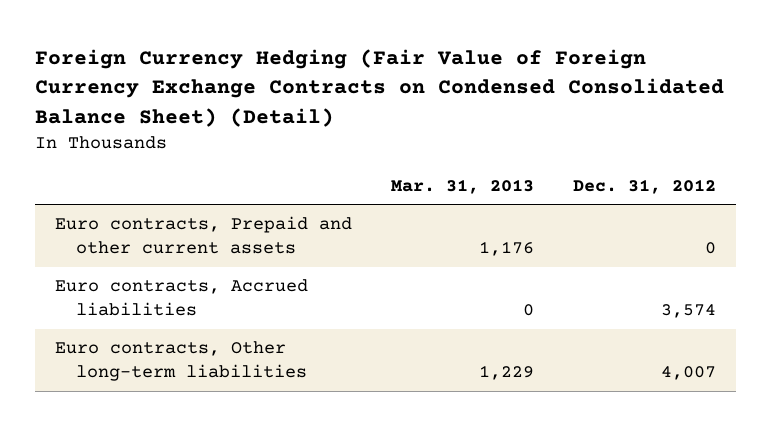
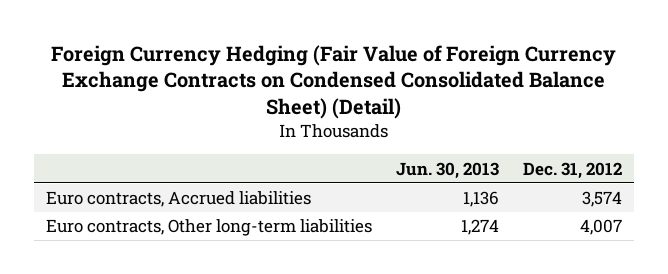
[390,178,534,194] Mar. 31, 2013 -> none
none -> [395,161,499,179] Jun. 30, 2013
[54,216,352,255] Euro contracts, Prepaid and other current assets -> none

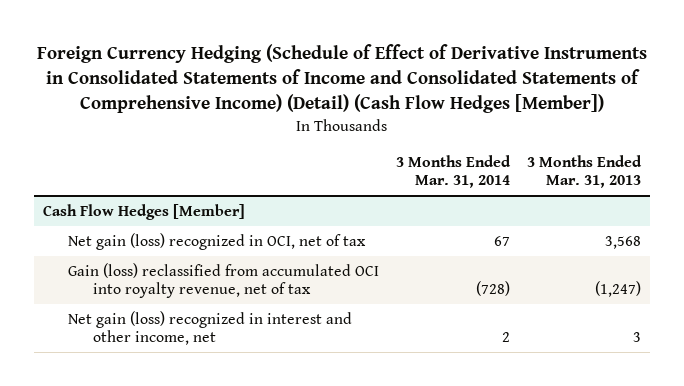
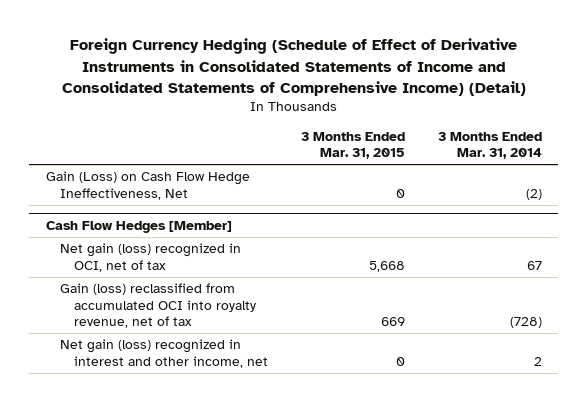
[36,44,647,114] Foreign Currency Hedging (Schedule of Effect of Derivative Instruments in Consolidated Statements of Income and Consolidated Statements of Comprehensive Income) (Detail) (Cash Flow Hedges [Member]) -> [61,38,526,96] Foreign Currency Hedging (Schedule of Effect of Derivative Instruments in Consolidated Statements of Income and Consolidated Statements of Comprehensive Income) (Detail)
[527,154,643,189] 3 Months Ended Mar. 31, 2013 -> none
none -> [301,131,406,160] 3 Months Ended Mar. 31, 2015
none -> [45,171,250,200] Gain (Loss) on Cash Flow Hedge Ineffectiveness, Net

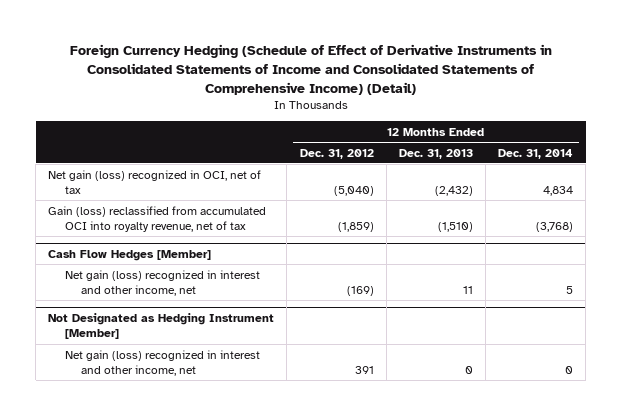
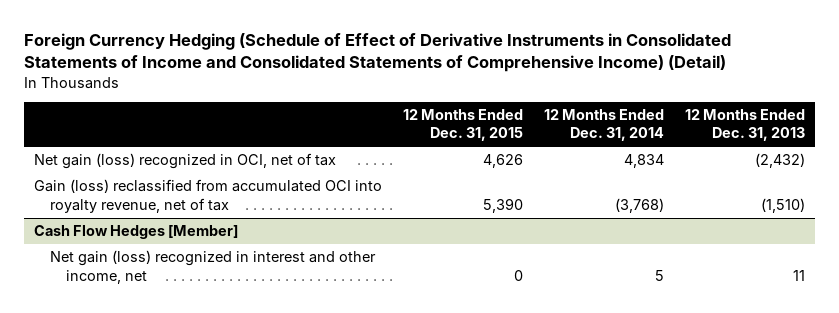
[299,148,374,159] Dec. 31, 2012 -> none
none -> [403,109,524,142] 12 Months Ended Dec. 31, 2015
[48,313,275,340] Not Designated as Hedging Instrument [Member] -> none
[64,349,260,376] Net gain (loss) recognized in interest and other income, net -> none

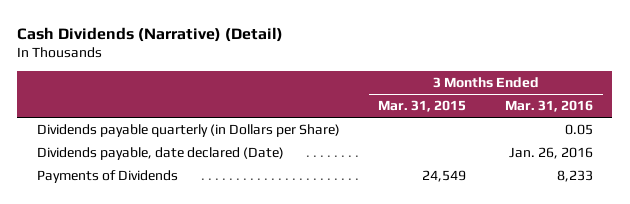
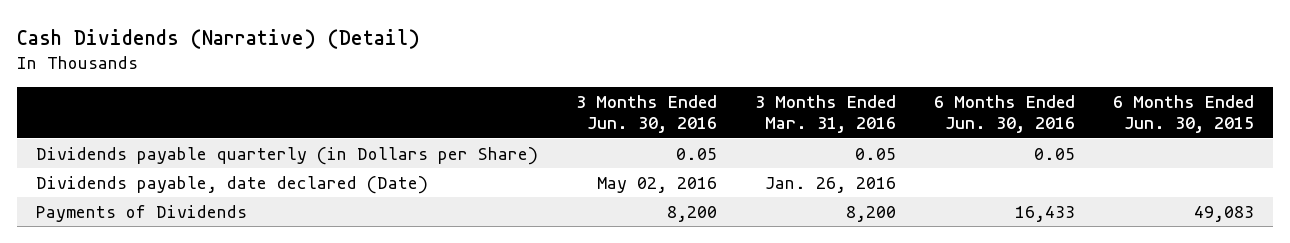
[378,100,467,113] Mar. 31, 2015 -> none
none -> [575,94,717,134] 3 Months Ended Jun. 30, 2016
none -> [934,94,1076,134] 6 Months Ended Jun. 30, 2016
none -> [1113,94,1255,134] 6 Months Ended Jun. 30, 2015
[557,169,594,182] 8,233 -> [846,205,897,222] 8,200

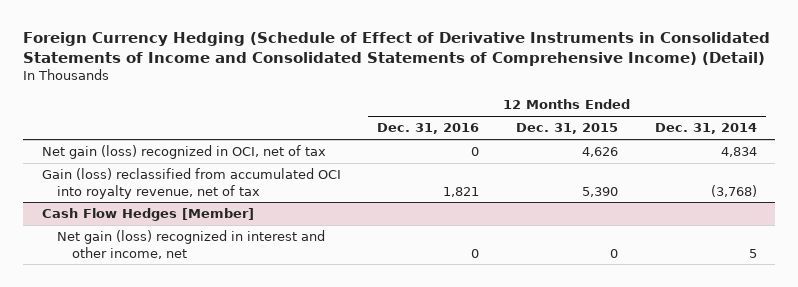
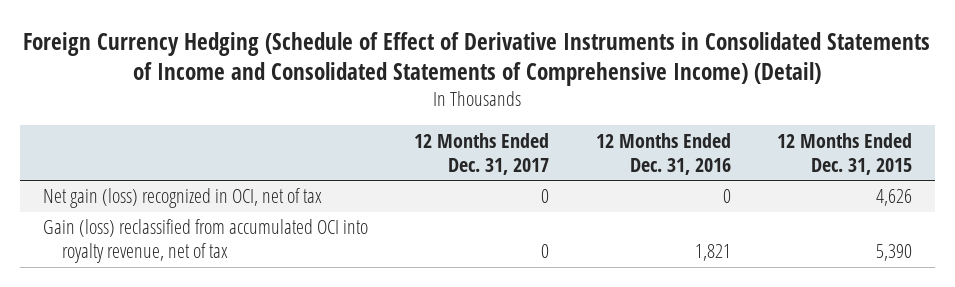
[654,123,757,135] Dec. 31, 2014 -> none
none -> [414,132,550,175] 12 Months Ended Dec. 31, 2017
[41,208,254,222] Cash Flow Hedges [Member] -> none
[56,230,325,259] Net gain (loss) recognized in interest and other income, net -> none

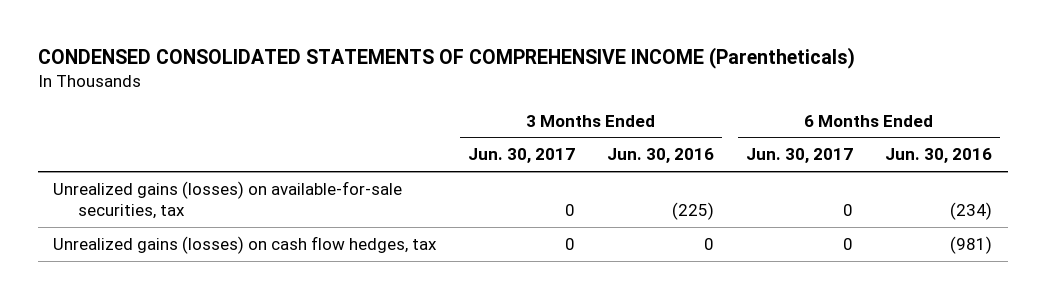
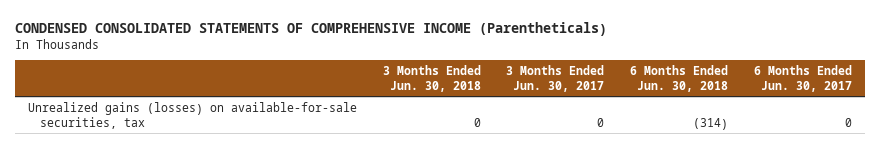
[607,148,715,164] Jun. 30, 2016 -> none
[885,148,993,164] Jun. 30, 2016 -> none
none -> [382,64,481,92] 3 Months Ended Jun. 30, 2018
none -> [630,64,729,92] 6 Months Ended Jun. 30, 2018
[53,235,438,254] Unrealized gains (losses) on cash flow hedges, tax -> none

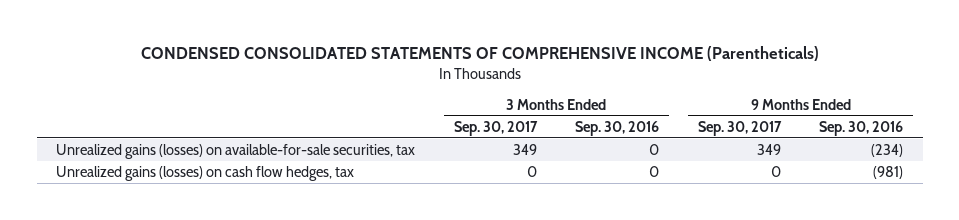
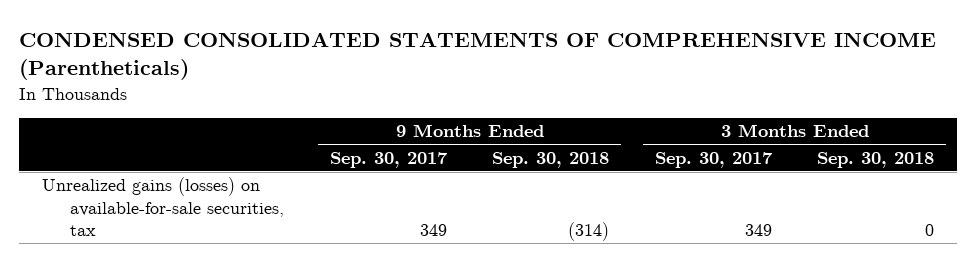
[575,120,660,136] Sep. 30, 2016 -> none
[819,120,904,136] Sep. 30, 2016 -> none
none -> [492,151,610,168] Sep. 30, 2018
none -> [817,151,935,168] Sep. 30, 2018
[56,166,355,182] Unrealized gains (losses) on cash flow hedges, tax -> none

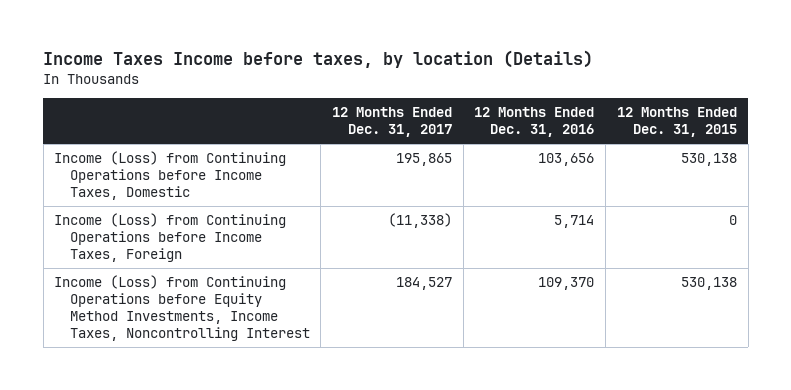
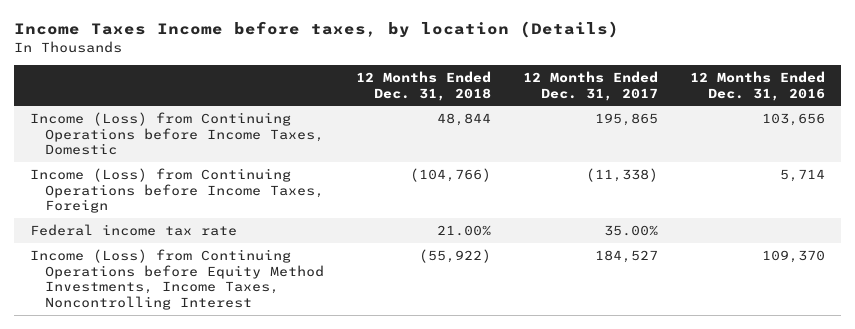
[616,107,737,138] 12 Months Ended Dec. 31, 2015 -> none
none -> [356,70,492,101] 12 Months Ended Dec. 31, 2018
none -> [30,223,238,236] Federal income tax rate

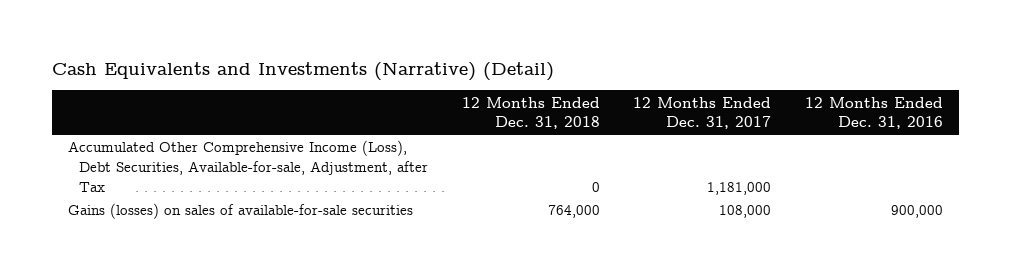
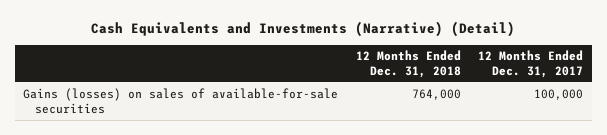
[804,96,943,130] 12 Months Ended Dec. 31, 2016 -> none
[68,140,429,192] Accumulated Other Comprehensive Income (Loss), Debt Securities, Available-for-sale, Adjustment, after Tax -> none
[719,205,772,219] 108,000 -> [534,89,584,101] 100,000

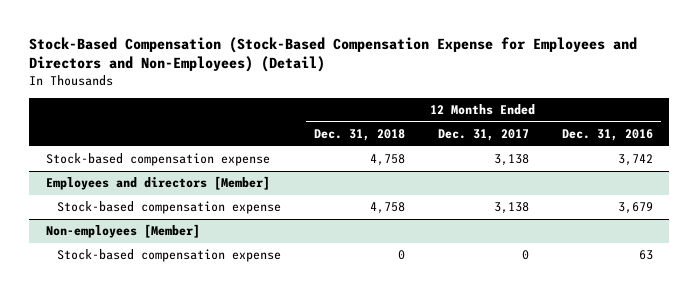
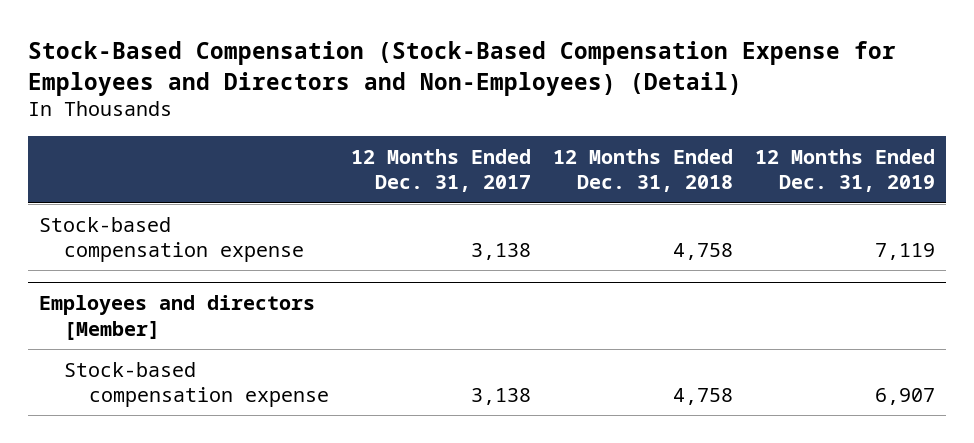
[561,129,653,142] Dec. 31, 2016 -> none
none -> [754,148,935,193] 12 Months Ended Dec. 31, 2019
[45,224,200,239] Non-employees [Member] -> none
[56,249,281,263] Stock-based compensation expense -> none

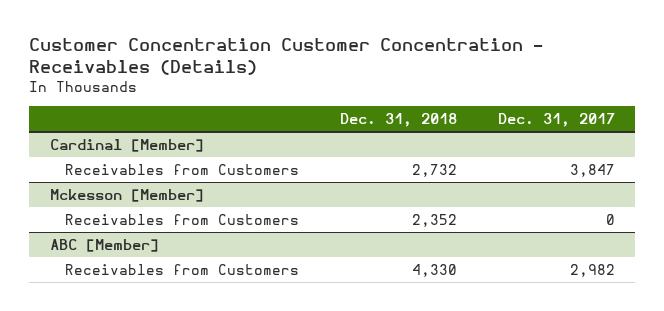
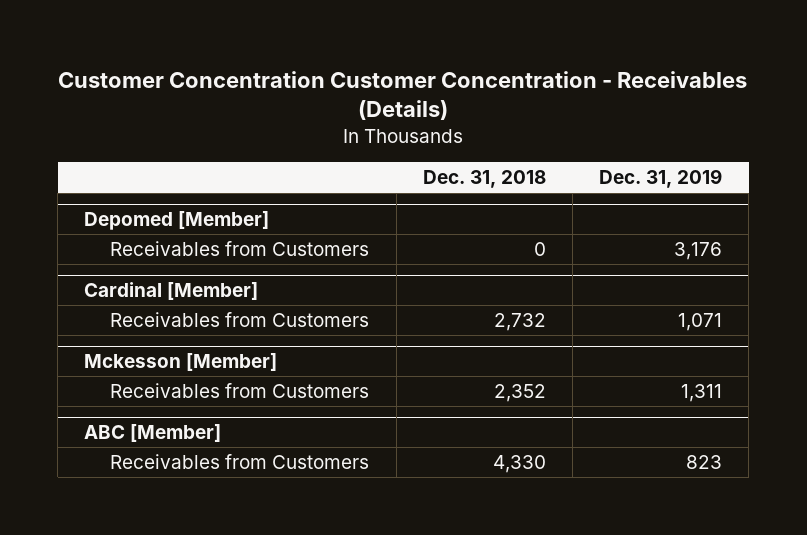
[497,113,615,128] Dec. 31, 2017 -> none
none -> [599,169,723,189] Dec. 31, 2019
none -> [84,211,270,231] Depomed [Member]
none -> [110,240,370,256] Receivables from Customers

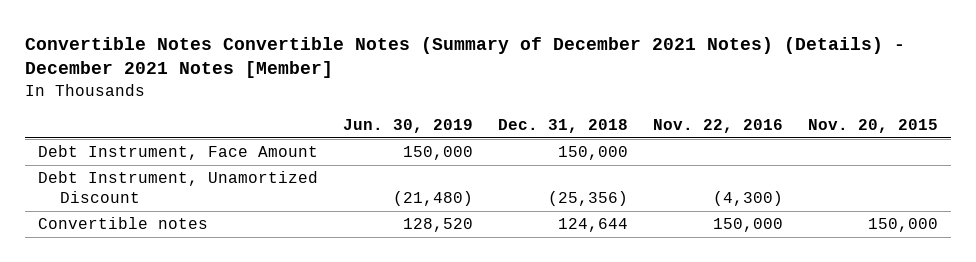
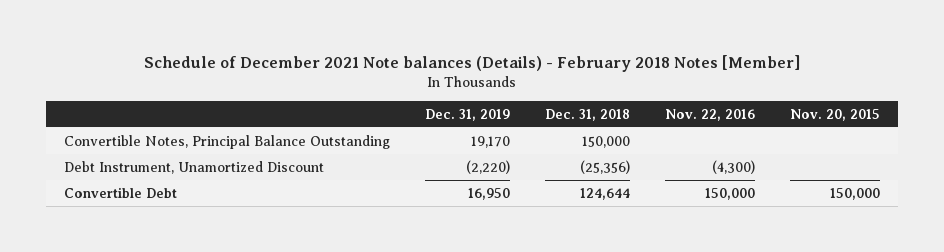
[25,36,906,79] Convertible Notes Convertible Notes (Summary of December 2021 Notes) (Details) - December 2021 Notes [Member] -> [143,54,800,72] Schedule of December 2021 Note balances (Details) - February 2018 Notes [Member]
[342,118,473,133] Jun. 30, 2019 -> none
none -> [424,108,510,121] Dec. 31, 2019
[37,145,318,161] Debt Instrument, Face Amount -> [63,134,390,149] Convertible Notes, Principal Balance Outstanding
[37,217,208,230] Convertible notes -> [63,186,177,198] Convertible Debt

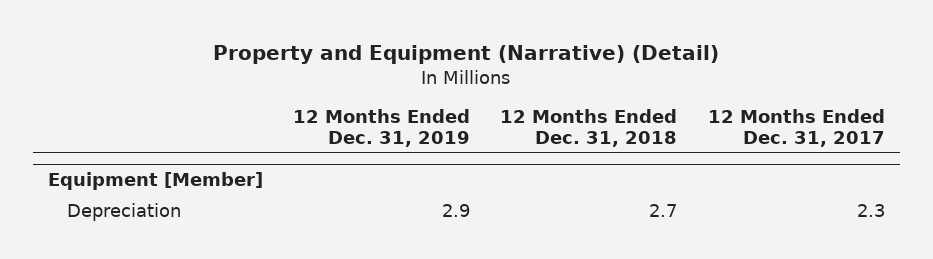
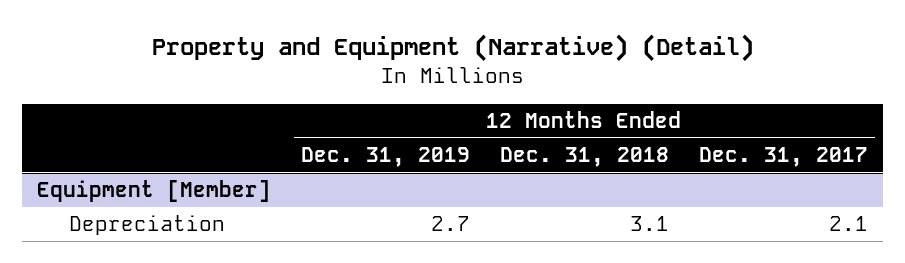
[442,203,471,217] 2.9 -> [431,216,471,232] 2.7
[649,203,678,217] 2.7 -> [629,216,669,232] 3.1
[856,203,885,217] 2.3 -> [828,216,868,232] 2.1

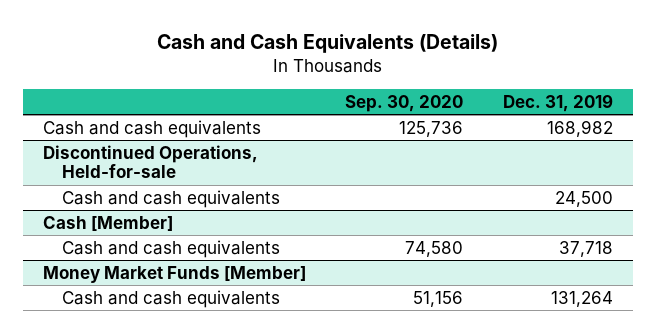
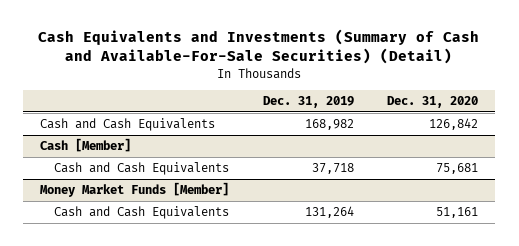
[156,34,498,54] Cash and Cash Equivalents (Details) -> [38,29,480,65] Cash Equivalents and Investments (Summary of Cash and Available-For-Sale Securities) (Detail)
[345,94,464,112] Sep. 30, 2020 -> none
none -> [387,96,479,109] Dec. 31, 2020
[42,144,258,179] Discontinued Operations, Held-for-sale -> none
[62,189,281,208] Cash and cash equivalents -> none
[42,119,261,138] Cash and cash equivalents -> [40,118,216,132] Cash and Cash Equivalents
[62,239,281,258] Cash and cash equivalents -> [54,162,230,176] Cash and Cash Equivalents
[62,289,281,308] Cash and cash equivalents -> [54,206,230,220] Cash and Cash Equivalents

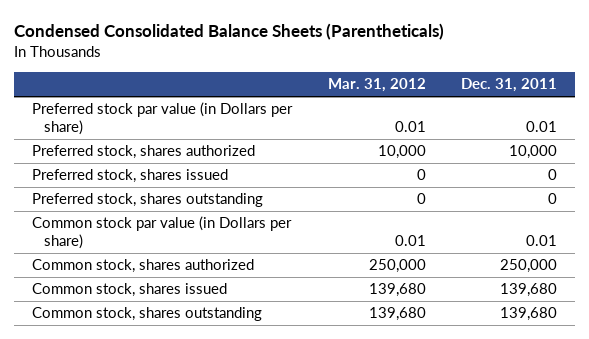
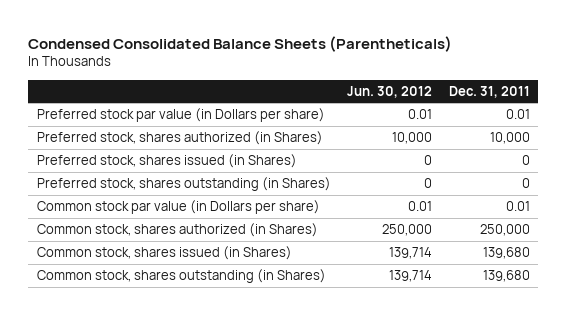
[327,78,426,93] Mar. 31, 2012 -> none
none -> [347,85,433,98] Jun. 30, 2012
[31,145,255,160] Preferred stock, shares authorized -> [36,131,323,146] Preferred stock, shares authorized (in Shares)
[31,169,228,184] Preferred stock, shares issued -> [36,154,297,169] Preferred stock, shares issued (in Shares)
[31,193,263,208] Preferred stock, shares outstanding -> [36,177,331,192] Preferred stock, shares outstanding (in Shares)
[31,259,254,274] Common stock, shares authorized -> [36,223,318,238] Common stock, shares authorized (in Shares)
[31,283,227,298] Common stock, shares issued -> [36,246,292,261] Common stock, shares issued (in Shares)
[31,307,262,322] Common stock, shares outstanding -> [36,269,326,284] Common stock, shares outstanding (in Shares)

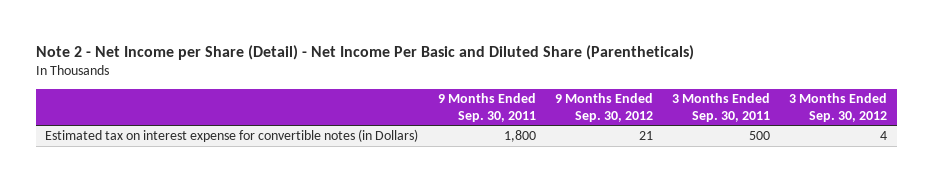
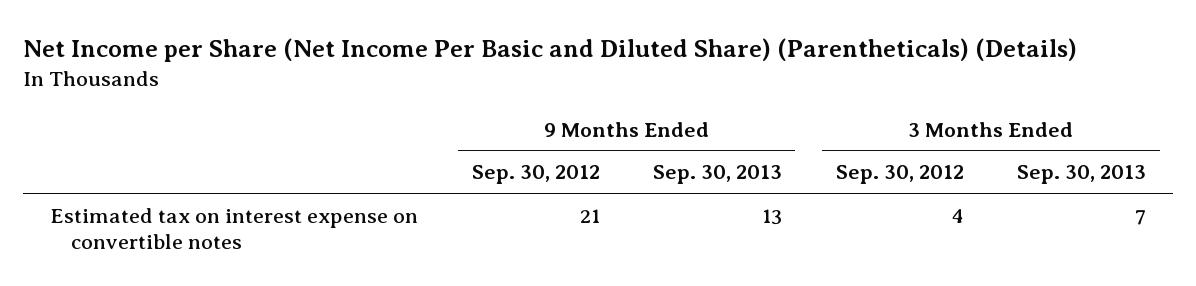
[35,44,694,60] Note 2 - Net Income per Share (Detail) - Net Income Per Basic and Diluted Share (Parentheticals) -> [23,37,1078,62] Net Income per Share (Net Income Per Basic and Diluted Share) (Parentheticals) (Details)
[437,93,536,122] 9 Months Ended Sep. 30, 2011 -> none
[672,93,771,122] 3 Months Ended Sep. 30, 2011 -> none
none -> [653,165,783,185] Sep. 30, 2013
none -> [1017,165,1147,185] Sep. 30, 2013
[45,129,419,143] Estimated tax on interest expense for convertible notes (in Dollars) -> [50,207,419,250] Estimated tax on interest expense on convertible notes

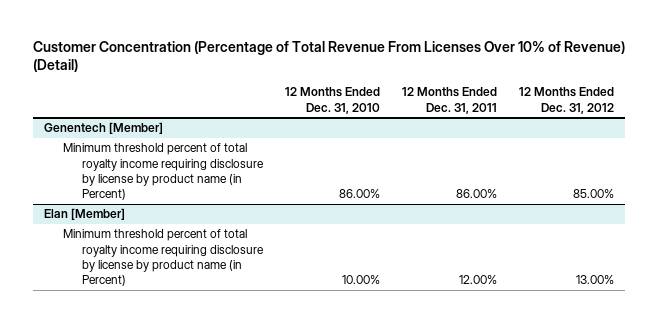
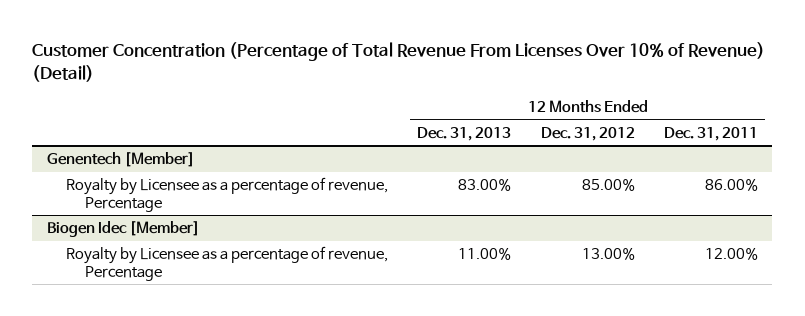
[285,87,381,114] 12 Months Ended Dec. 31, 2010 -> none
none -> [417,126,512,141] Dec. 31, 2013
[43,208,125,221] Elan [Member] -> none
[63,143,265,201] Minimum threshold percent of total royalty income requiring disclosure by license by product name (in Percent) -> [66,177,389,212] Royalty by Licensee as a percentage of revenue, Percentage
none -> [46,221,200,238] Biogen Idec [Member]
[63,229,265,287] Minimum threshold percent of total royalty income requiring disclosure by license by product name (in Percent) -> [66,246,389,281] Royalty by Licensee as a percentage of revenue, Percentage

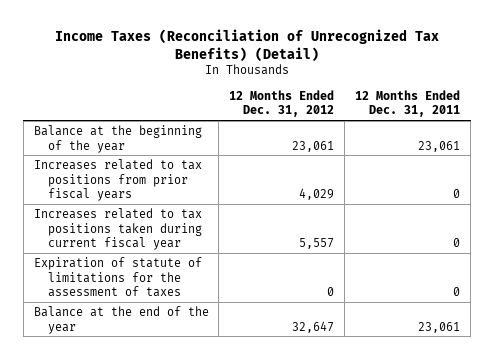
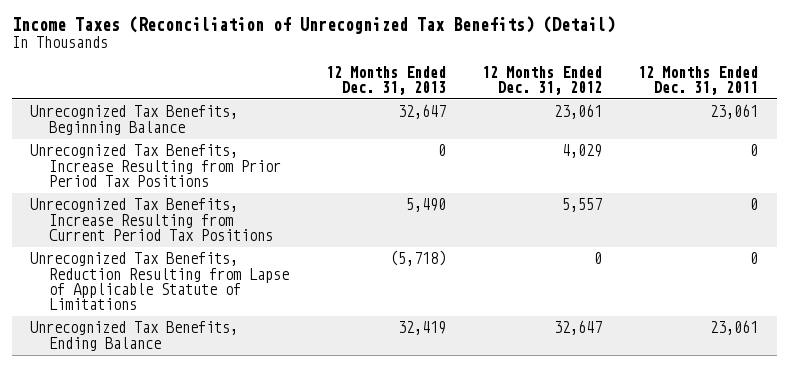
none -> [325,65,446,95] 12 Months Ended Dec. 31, 2013
[33,124,202,153] Balance at the beginning of the year -> [30,105,239,135] Unrecognized Tax Benefits, Beginning Balance
[33,158,202,202] Increases related to tax positions from prior fiscal years -> [30,144,282,188] Unrecognized Tax Benefits, Increase Resulting from Prior Period Tax Positions
[33,207,202,251] Increases related to tax positions taken during current fiscal year -> [30,198,274,242] Unrecognized Tax Benefits, Increase Resulting from Current Period Tax Positions
[33,256,202,298] Expiration of statute of limitations for the assessment of taxes -> [30,252,290,311] Unrecognized Tax Benefits, Reduction Resulting from Lapse of Applicable Statute of Limitations
[33,305,209,334] Balance at the end of the year -> [30,321,239,351] Unrecognized Tax Benefits, Ending Balance

